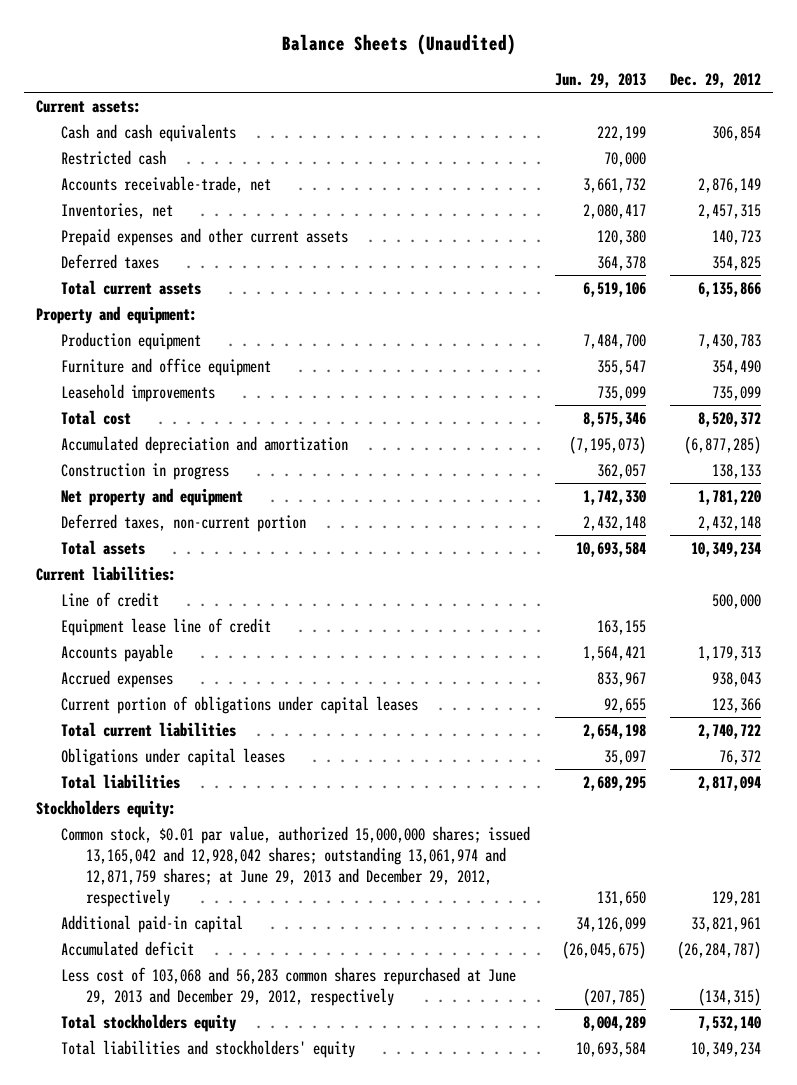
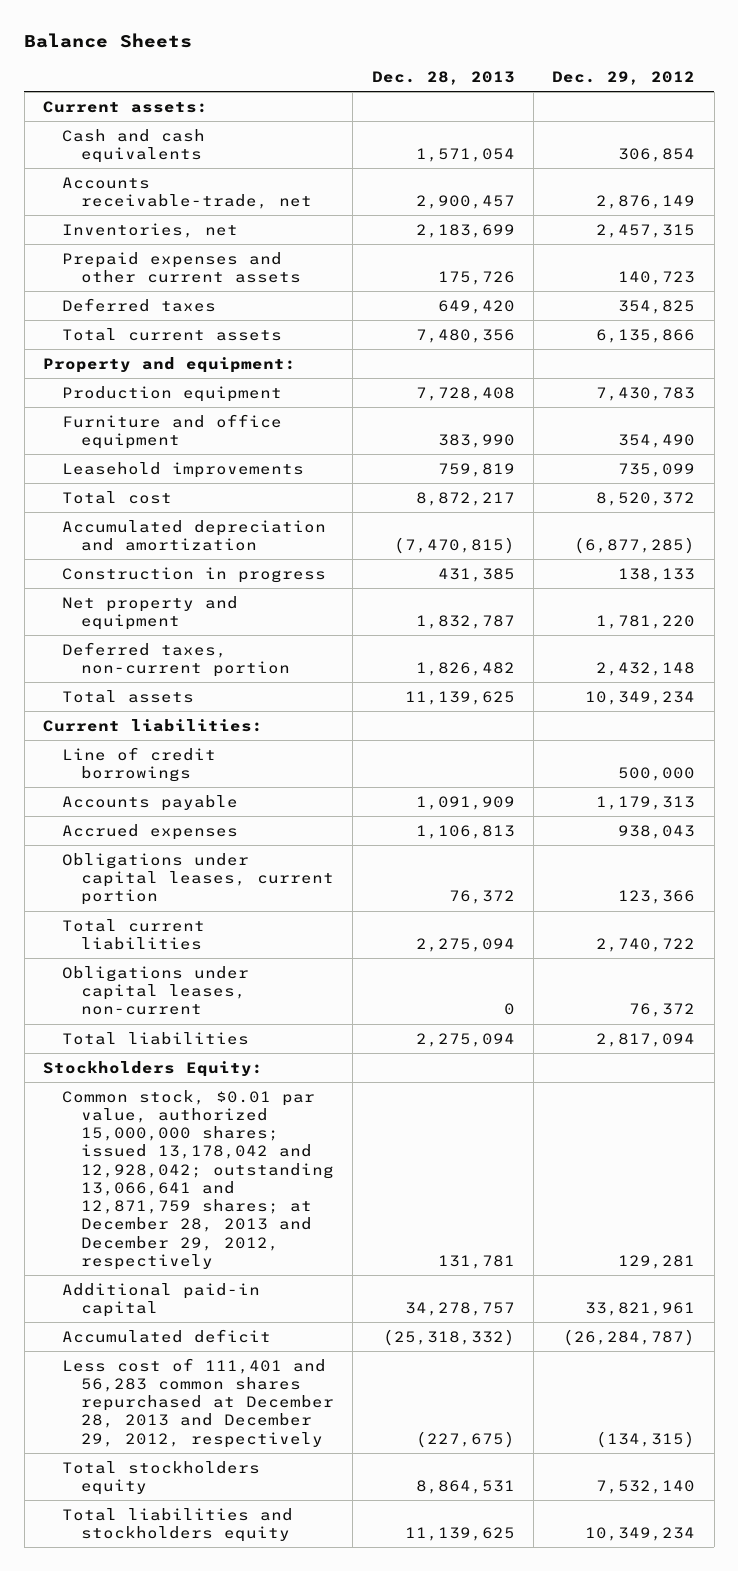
[281,33,516,55] Balance Sheets (Unaudited) -> [24,33,193,49] Balance Sheets
[554,72,646,88] Jun. 29, 2013 -> none
none -> [371,70,515,85] Dec. 28, 2013
[61,149,167,165] Restricted cash -> none
[61,617,272,636] Equipment lease line of credit -> none
[61,591,160,607] Line of credit -> [61,746,216,782] Line of credit borrowings
[61,695,419,714] Current portion of obligations under capital leases -> [61,852,334,906] Obligations under capital leases, current portion
[61,747,286,766] Obligations under capital leases -> [61,965,249,1016] Obligations under capital leases, non-current
[36,799,177,818] Stockholders equity: -> [42,1060,263,1077] Stockholders Equity:
[61,825,531,907] Common stock, $0.01 par value, authorized 15,000,000 shares; issued 13,165,042 and 12,928,042 shares; outstanding 13,061,974 and 12,871,759 shares; at June 29, 2013 and December 29, 2012, respectively -> [61,1089,334,1270] Common stock, $0.01 par value, authorized 15,000,000 shares; issued 13,178,042 and 12,928,042; outstanding 13,066,641 and 12,871,759 shares; at December 28, 2013 and December 29, 2012, respectively
[61,966,517,1006] Less cost of 103,068 and 56,283 common shares repurchased at June 29, 2013 and December 29, 2012, respectively -> [61,1357,334,1448] Less cost of 111,401 and 56,283 common shares repurchased at December 28, 2013 and December 29, 2012, respectively
[61,1039,356,1058] Total liabilities and stockholders' equity -> [61,1507,293,1542] Total liabilities and stockholders equity

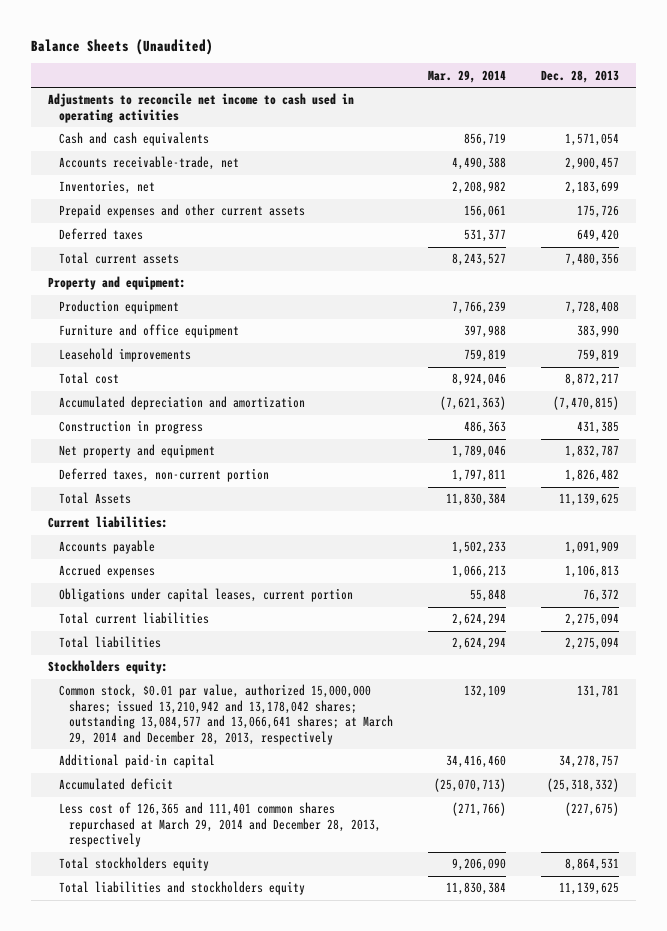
[24,33,193,49] Balance Sheets -> [30,38,213,55] Balance Sheets (Unaudited)
[552,70,696,85] Dec. 29, 2012 -> none
none -> [427,69,506,83] Mar. 29, 2014
[42,100,208,113] Current assets: -> none
none -> [48,93,355,123] Adjustments to reconcile net income to cash used in operating activities
[61,689,194,703] Total assets -> [58,492,131,505] Total Assets
[61,746,216,782] Line of credit borrowings -> none
[61,965,249,1016] Obligations under capital leases, non-current -> none
[42,1060,263,1077] Stockholders Equity: -> [48,660,169,675] Stockholders equity:
[61,1089,334,1270] Common stock, $0.01 par value, authorized 15,000,000 shares; issued 13,178,042 and 12,928,042; outstanding 13,066,641 and 12,871,759 shares; at December 28, 2013 and December 29, 2012, respectively -> [58,684,394,745] Common stock, $0.01 par value, authorized 15,000,000 shares; issued 13,210,942 and 13,178,042 shares; outstanding 13,084,577 and 13,066,641 shares; at March 29, 2014 and December 28, 2013, respectively
[61,1357,334,1448] Less cost of 111,401 and 56,283 common shares repurchased at December 28, 2013 and December 29, 2012, respectively -> [58,802,382,848] Less cost of 126,365 and 111,401 common shares repurchased at March 29, 2014 and December 28, 2013, respectively

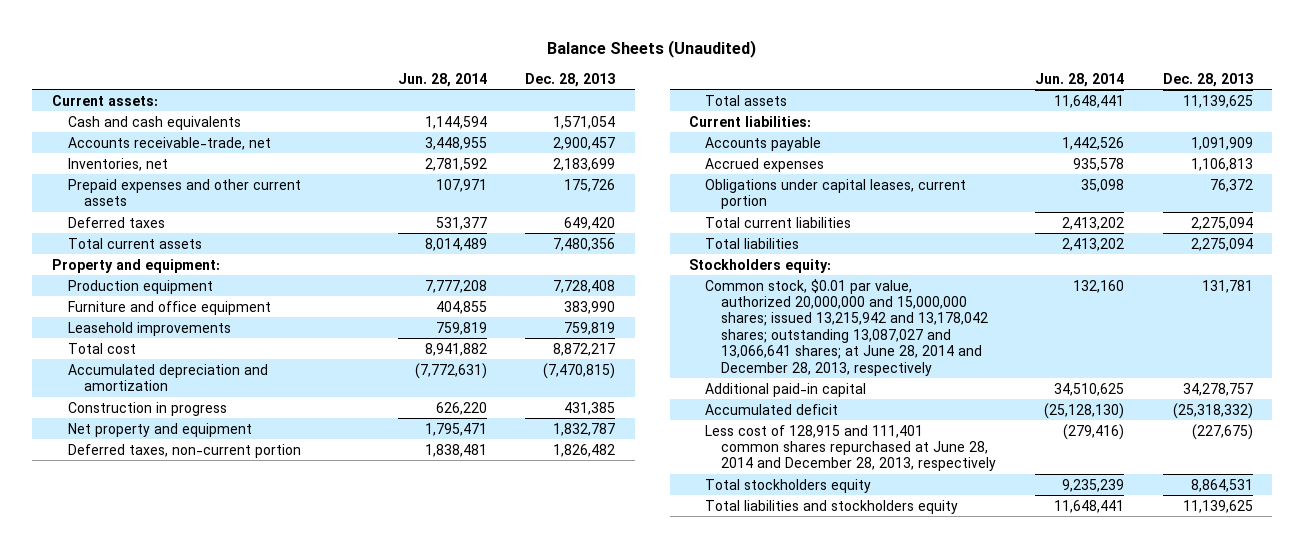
[427,69,506,83] Mar. 29, 2014 -> none
none -> [397,72,487,87] Jun. 28, 2014
[48,93,355,123] Adjustments to reconcile net income to cash used in operating activities -> none
none -> [51,94,158,106] Current assets:
[58,492,131,505] Total Assets -> [705,94,788,106] Total assets
[58,684,394,745] Common stock, $0.01 par value, authorized 15,000,000 shares; issued 13,210,942 and 13,178,042 shares; outstanding 13,084,577 and 13,066,641 shares; at March 29, 2014 and December 28, 2013, respectively -> [705,278,989,376] Common stock, $0.01 par value, authorized 20,000,000 and 15,000,000 shares; issued 13,215,942 and 13,178,042 shares; outstanding 13,087,027 and 13,066,641 shares; at June 28, 2014 and December 28, 2013, respectively
[58,802,382,848] Less cost of 126,365 and 111,401 common shares repurchased at March 29, 2014 and December 28, 2013, respectively -> [705,424,997,472] Less cost of 128,915 and 111,401 common shares repurchased at June 28, 2014 and December 28, 2013, respectively

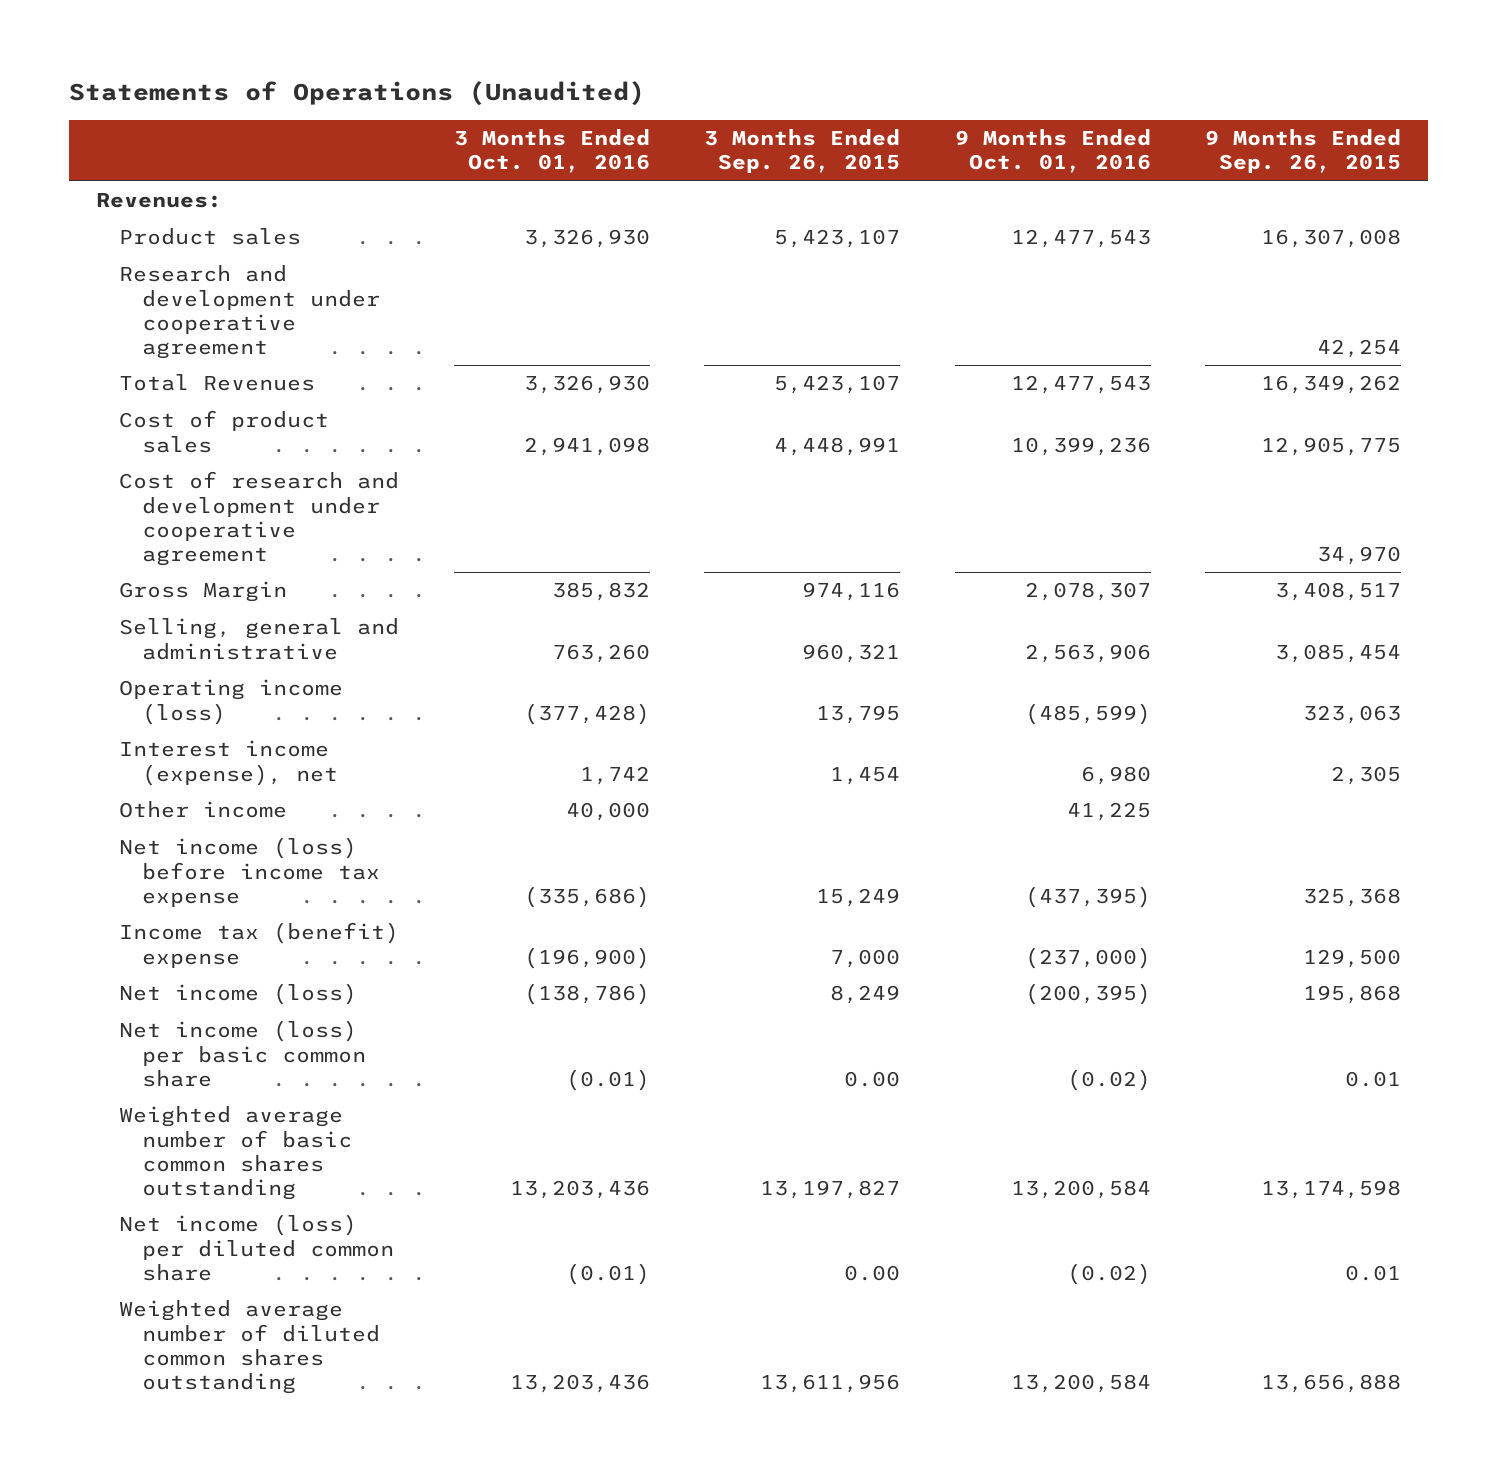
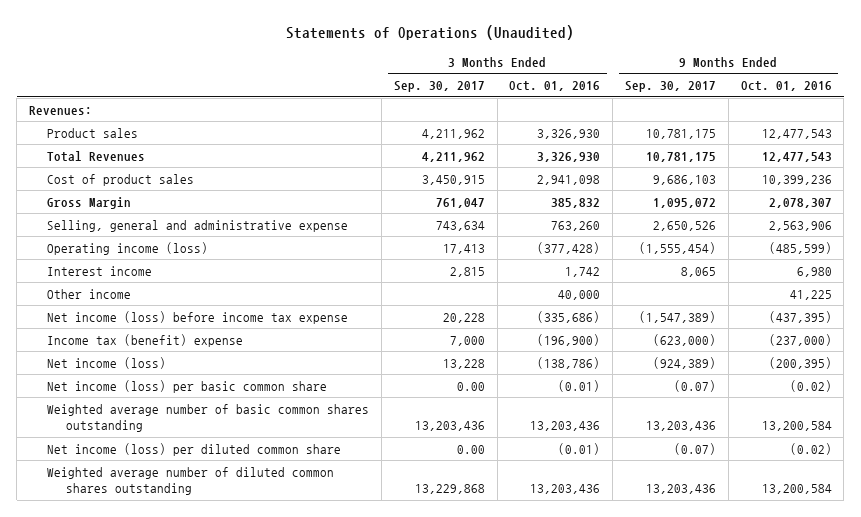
[704,128,901,174] 3 Months Ended Sep. 26, 2015 -> none
[1205,128,1402,174] 9 Months Ended Sep. 26, 2015 -> none
none -> [393,81,485,93] Sep. 30, 2017
none -> [625,81,717,93] Sep. 30, 2017
[119,265,381,359] Research and development under cooperative agreement -> none
[119,471,400,566] Cost of research and development under cooperative agreement -> none
[119,618,400,660] Selling, general and administrative -> [47,219,349,232] Selling, general and administrative expense
[119,740,339,786] Interest income (expense), net -> [47,265,153,276] Interest income

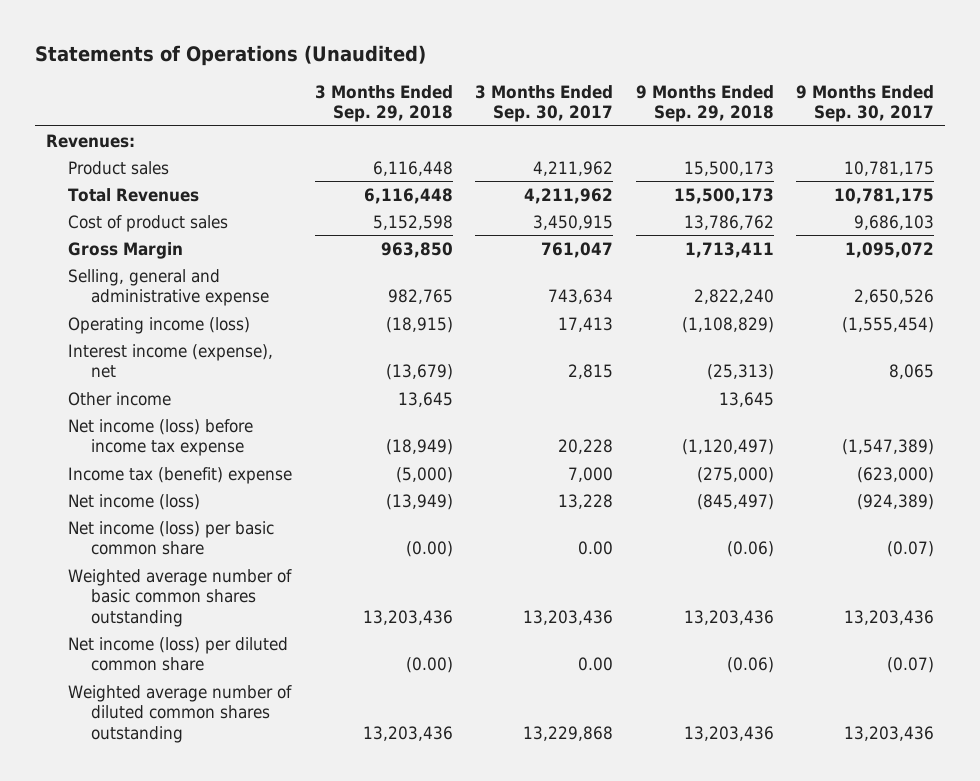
[509,81,601,92] Oct. 01, 2016 -> none
[740,81,832,92] Oct. 01, 2016 -> none
none -> [314,84,453,123] 3 Months Ended Sep. 29, 2018
none -> [635,84,774,123] 9 Months Ended Sep. 29, 2018
[47,265,153,276] Interest income -> [68,343,274,379] Interest income (expense), net

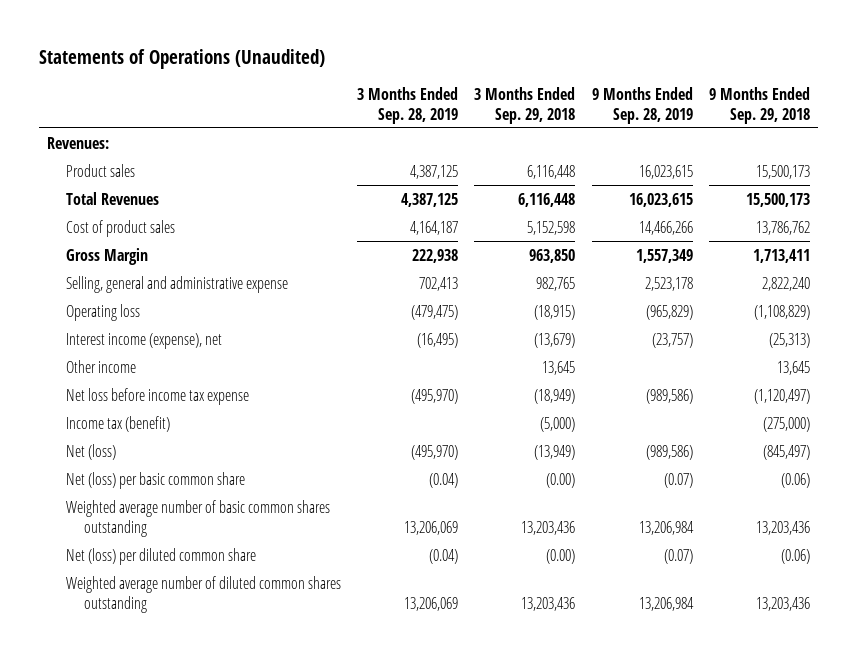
[475,84,614,123] 3 Months Ended Sep. 30, 2017 -> none
[796,84,935,123] 9 Months Ended Sep. 30, 2017 -> none
none -> [356,86,458,124] 3 Months Ended Sep. 28, 2019
none -> [591,86,693,124] 9 Months Ended Sep. 28, 2019
[68,316,251,334] Operating income (loss) -> [65,303,140,321] Operating loss
[68,418,254,457] Net income (loss) before income tax expense -> [65,387,249,405] Net loss before income tax expense
[68,466,293,484] Income tax (benefit) expense -> [65,415,170,432] Income tax (benefit)
[68,493,201,510] Net income (loss) -> [65,443,116,460] Net (loss)
[68,520,275,556] Net income (loss) per basic common share -> [65,471,245,489] Net (loss) per basic common share
[68,636,289,672] Net income (loss) per diluted common share -> [65,547,256,565] Net (loss) per diluted common share

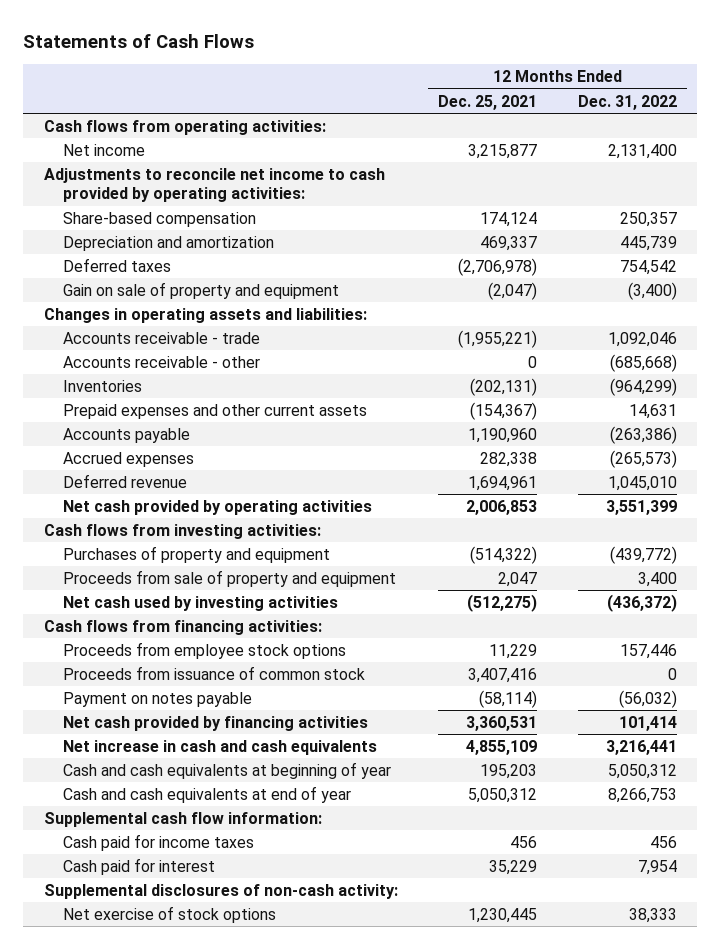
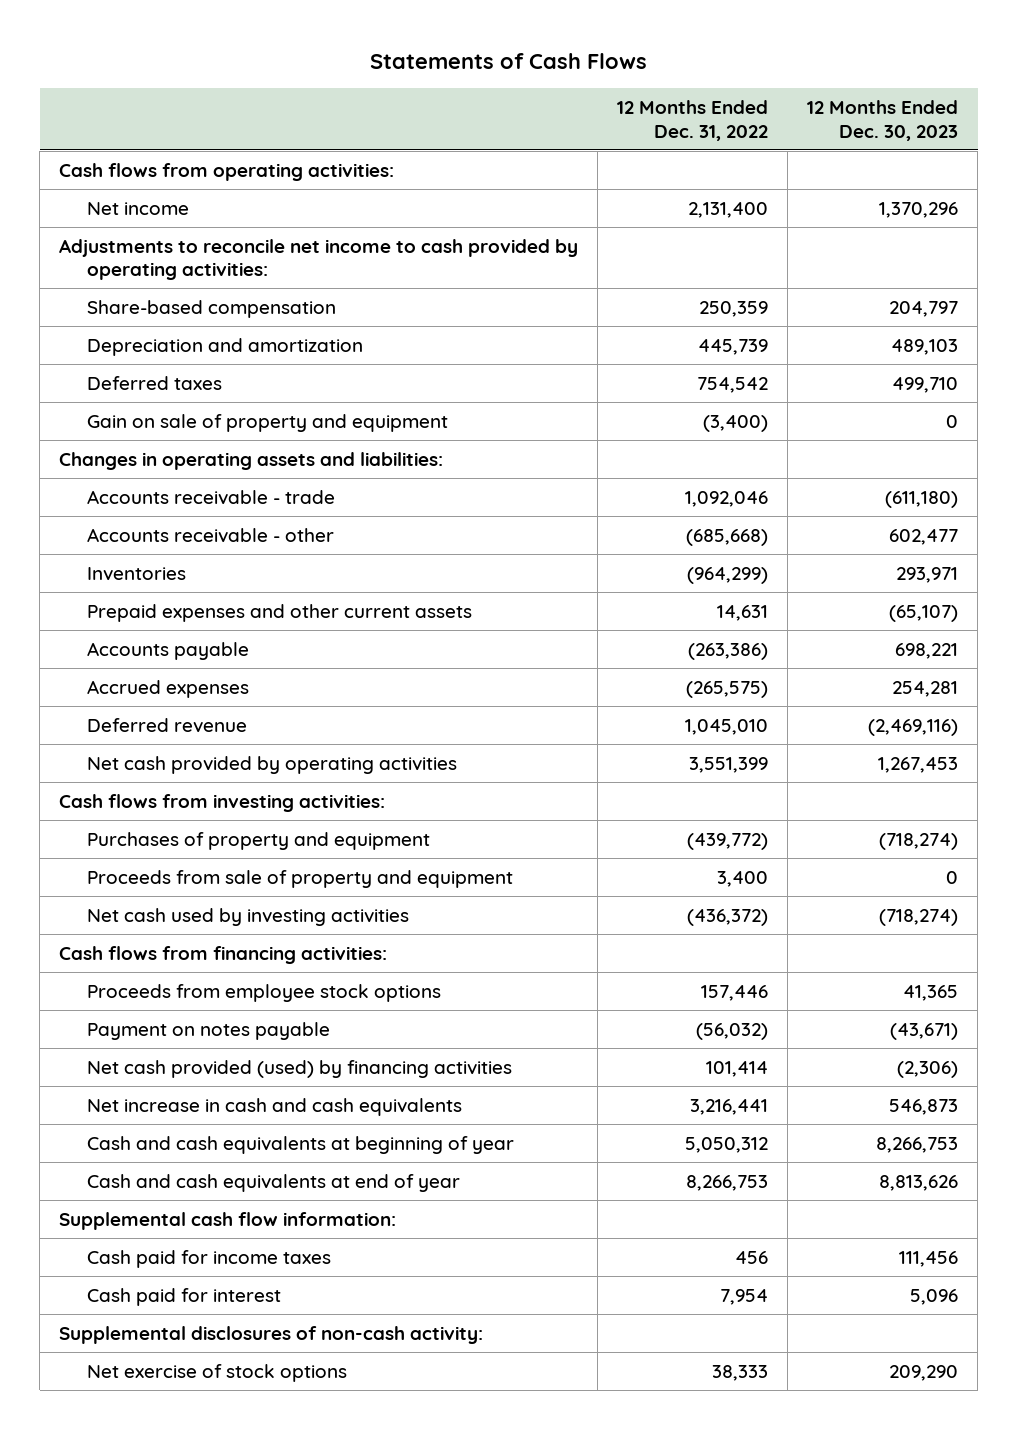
[438,94,538,110] Dec. 25, 2021 -> none
none -> [807,99,959,141] 12 Months Ended Dec. 30, 2023
[619,211,677,227] 250,357 -> [699,300,769,317] 250,359
[609,449,677,468] (265,573) -> [686,680,769,698] (265,575)
[63,665,366,680] Proceeds from issuance of common stock -> none
[63,715,369,731] Net cash provided by financing activities -> [86,1059,512,1078] Net cash provided (used) by financing activities

